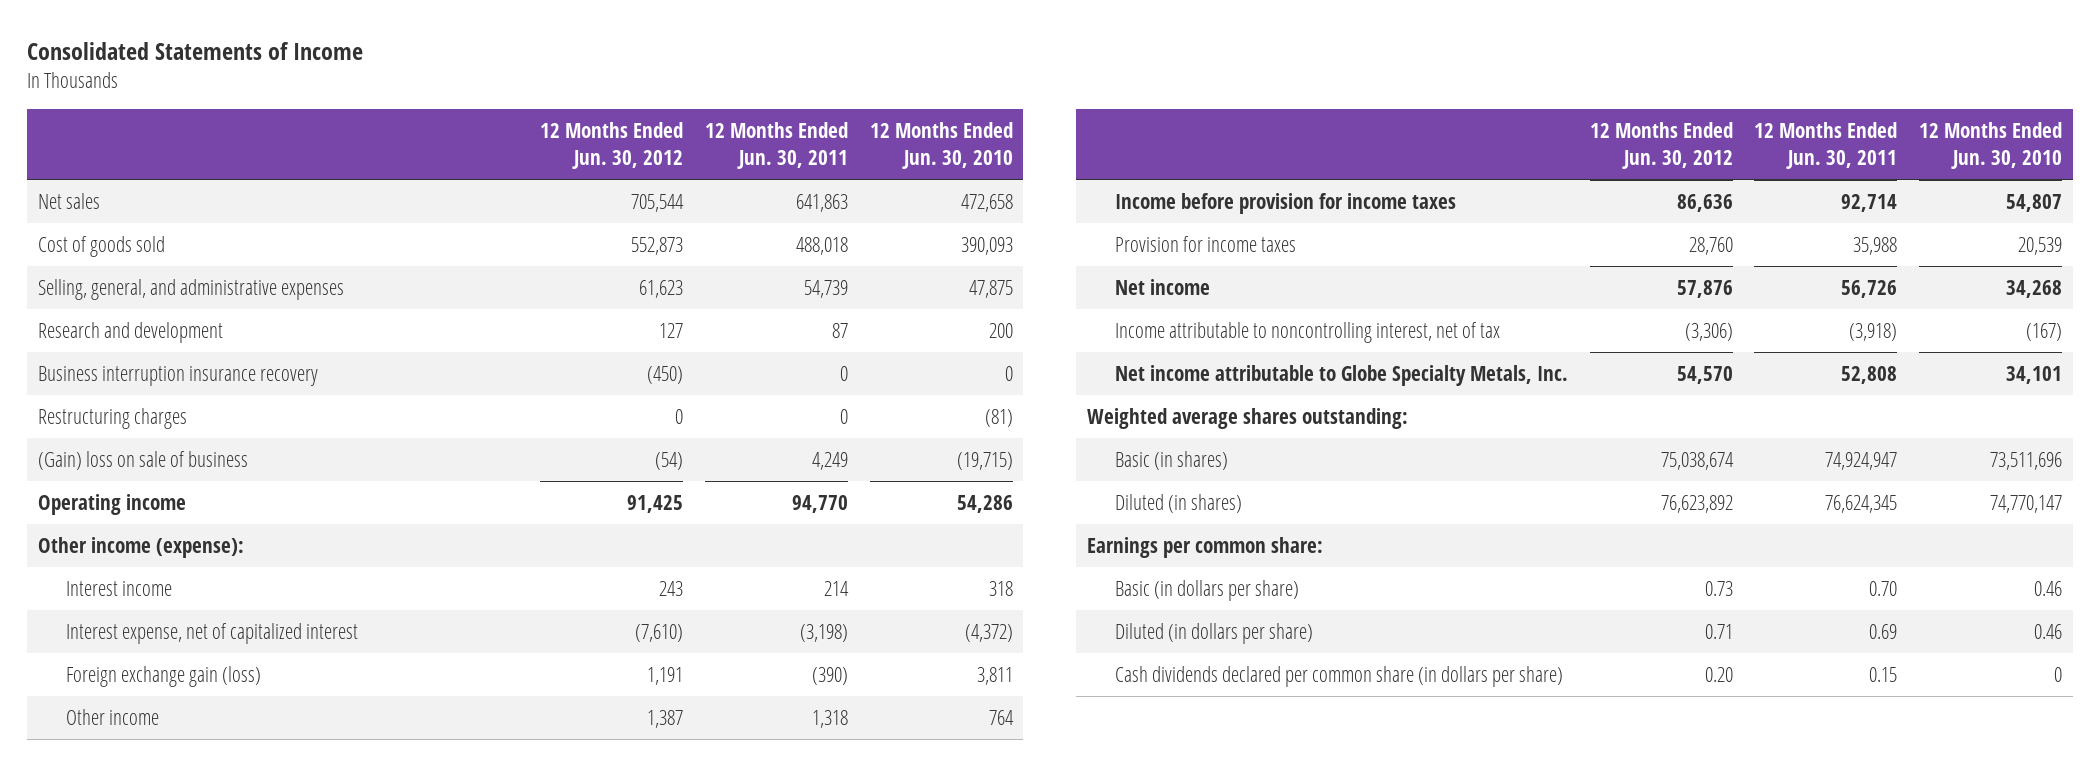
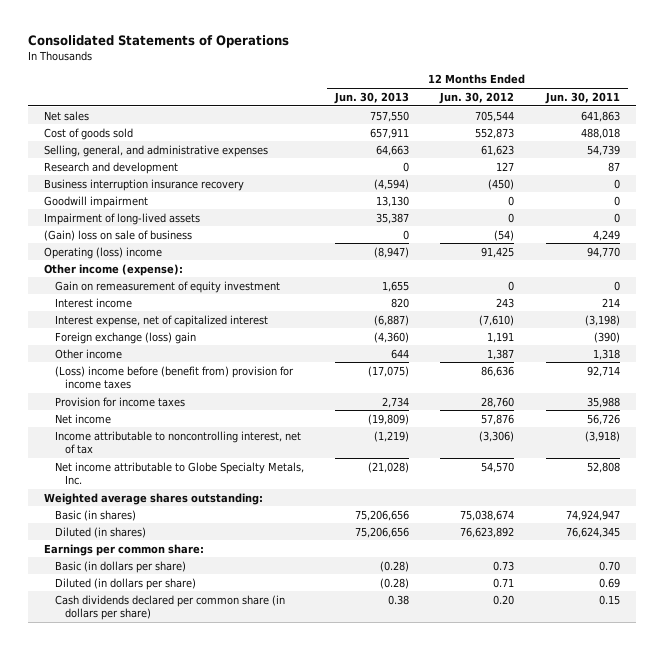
[26,41,363,60] Consolidated Statements of Income -> [27,34,289,48] Consolidated Statements of Operations
[869,122,1013,170] 12 Months Ended Jun. 30, 2010 -> none
none -> [334,91,410,104] Jun. 30, 2013
[37,408,187,430] Restructuring charges -> none
none -> [43,195,148,208] Goodwill impairment
none -> [43,212,200,225] Impairment of long-lived assets
[37,494,186,516] Operating income -> [43,246,162,259] Operating (loss) income
none -> [54,280,280,293] Gain on remeasurement of equity investment
[65,666,261,688] Foreign exchange gain (loss) -> [54,331,196,344] Foreign exchange (loss) gain
[1114,193,1456,215] Income before provision for income taxes -> [54,365,294,390] (Loss) income before (benefit from) provision for income taxes

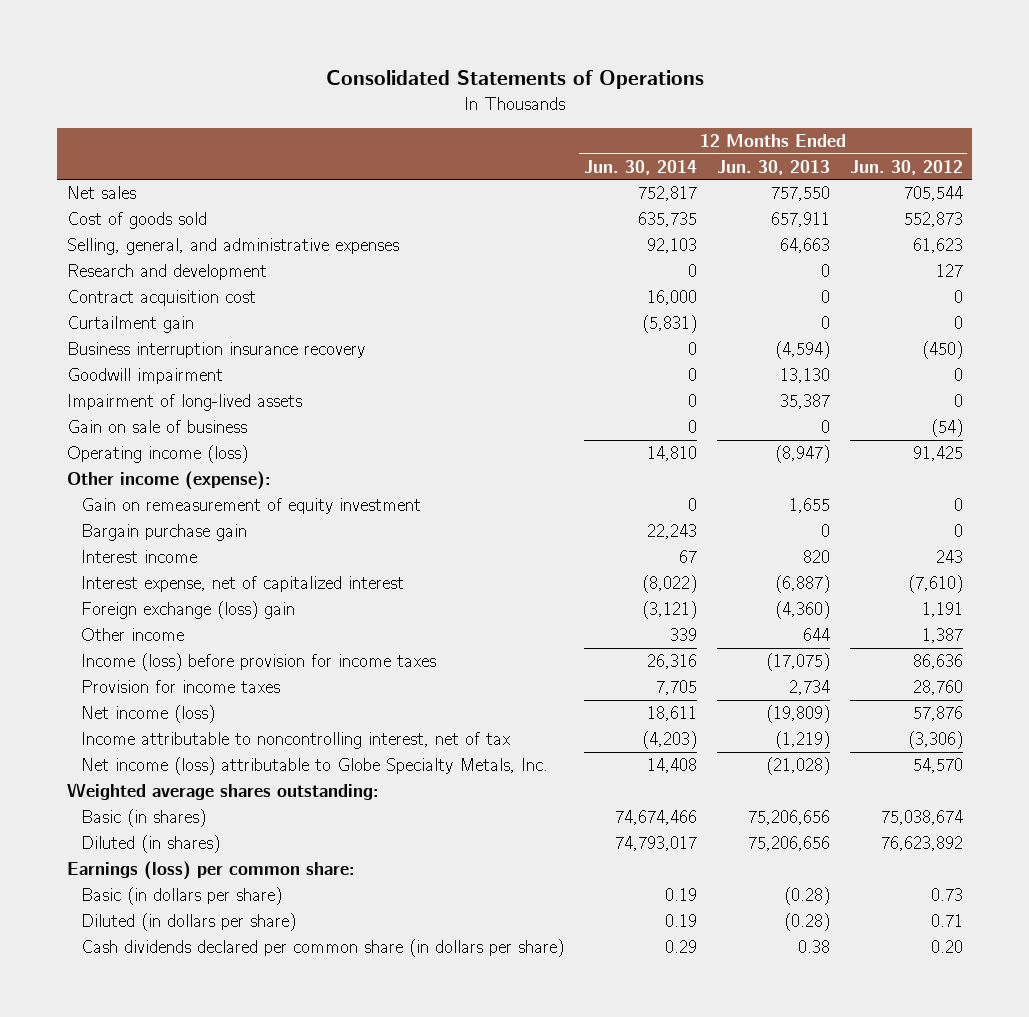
[544,91,620,104] Jun. 30, 2011 -> none
none -> [583,159,697,175] Jun. 30, 2014
none -> [66,290,256,307] Contract acquisition cost
none -> [66,316,194,334] Curtailment gain
[43,229,192,241] (Gain) loss on sale of business -> [66,420,247,434] Gain on sale of business
[43,246,162,259] Operating (loss) income -> [66,445,248,464] Operating income (loss)
none -> [81,524,248,542] Bargain purchase gain
[54,365,294,390] (Loss) income before (benefit from) provision for income taxes -> [81,653,437,672] Income (loss) before provision for income taxes
[54,413,111,424] Net income -> [81,705,216,724] Net income (loss)
[54,461,304,486] Net income attributable to Globe Specialty Metals, Inc. -> [81,757,549,776] Net income (loss) attributable to Globe Specialty Metals, Inc.
[43,543,204,556] Earnings per common share: -> [66,861,355,881] Earnings (loss) per common share:

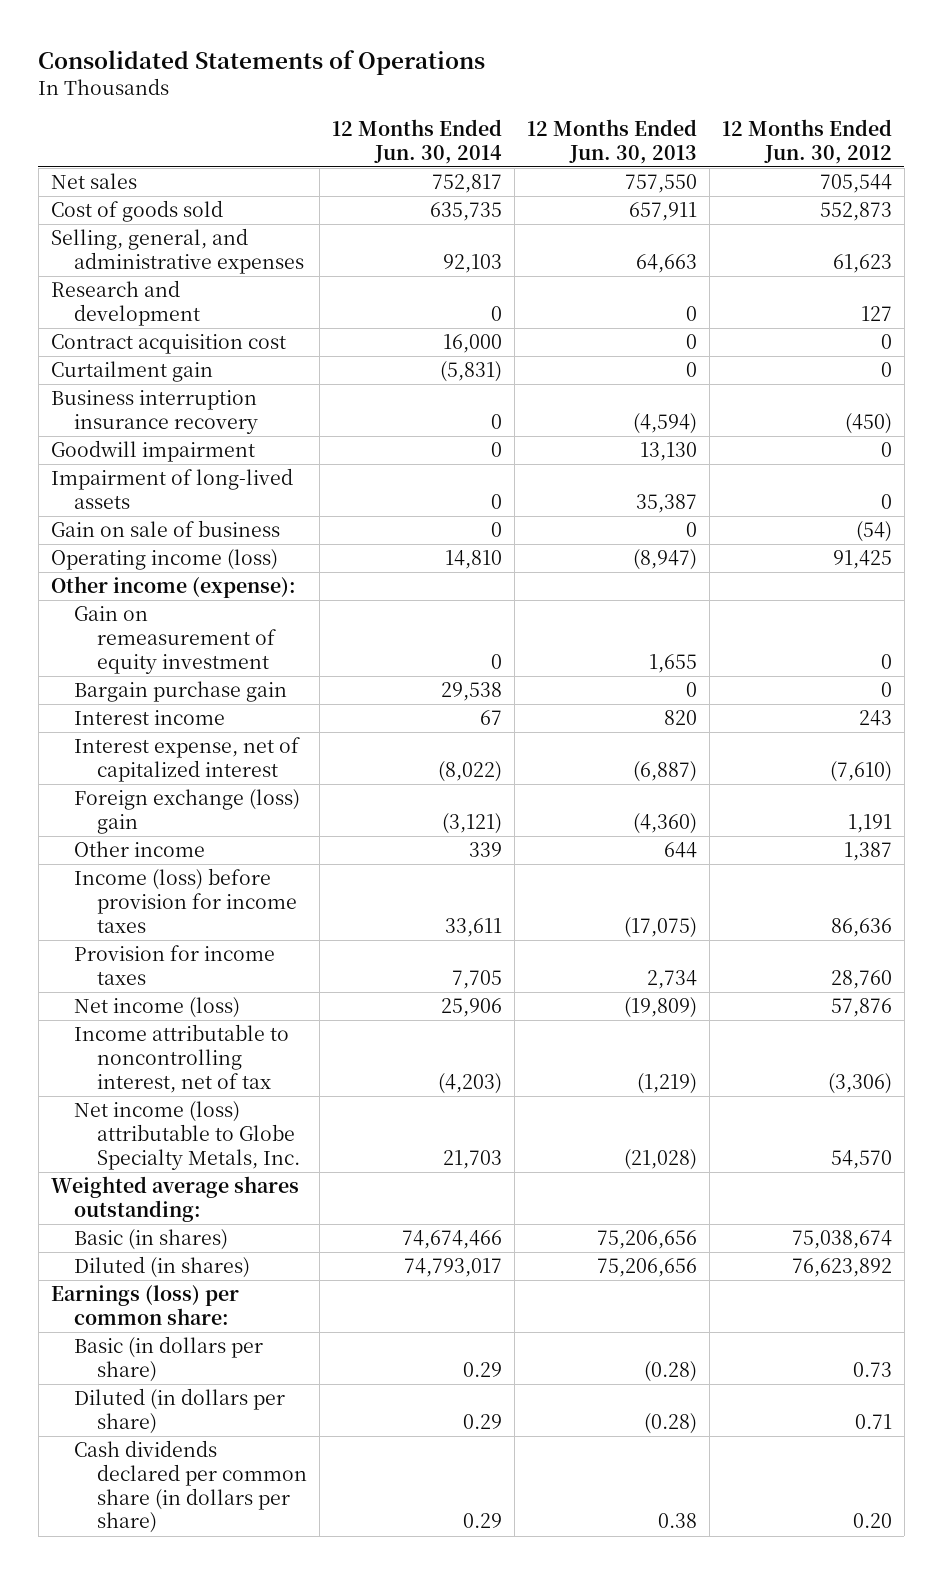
[646,524,697,540] 22,243 -> [440,682,502,702] 29,538
[646,654,697,670] 26,316 -> [444,917,502,937] 33,611
[646,706,697,722] 18,611 -> [440,998,502,1018] 25,906
[646,758,697,774] 14,408 -> [442,1149,502,1169] 21,703
[664,888,697,902] 0.19 -> [462,1362,502,1378] 0.29
[664,914,697,928] 0.19 -> [462,1414,502,1430] 0.29

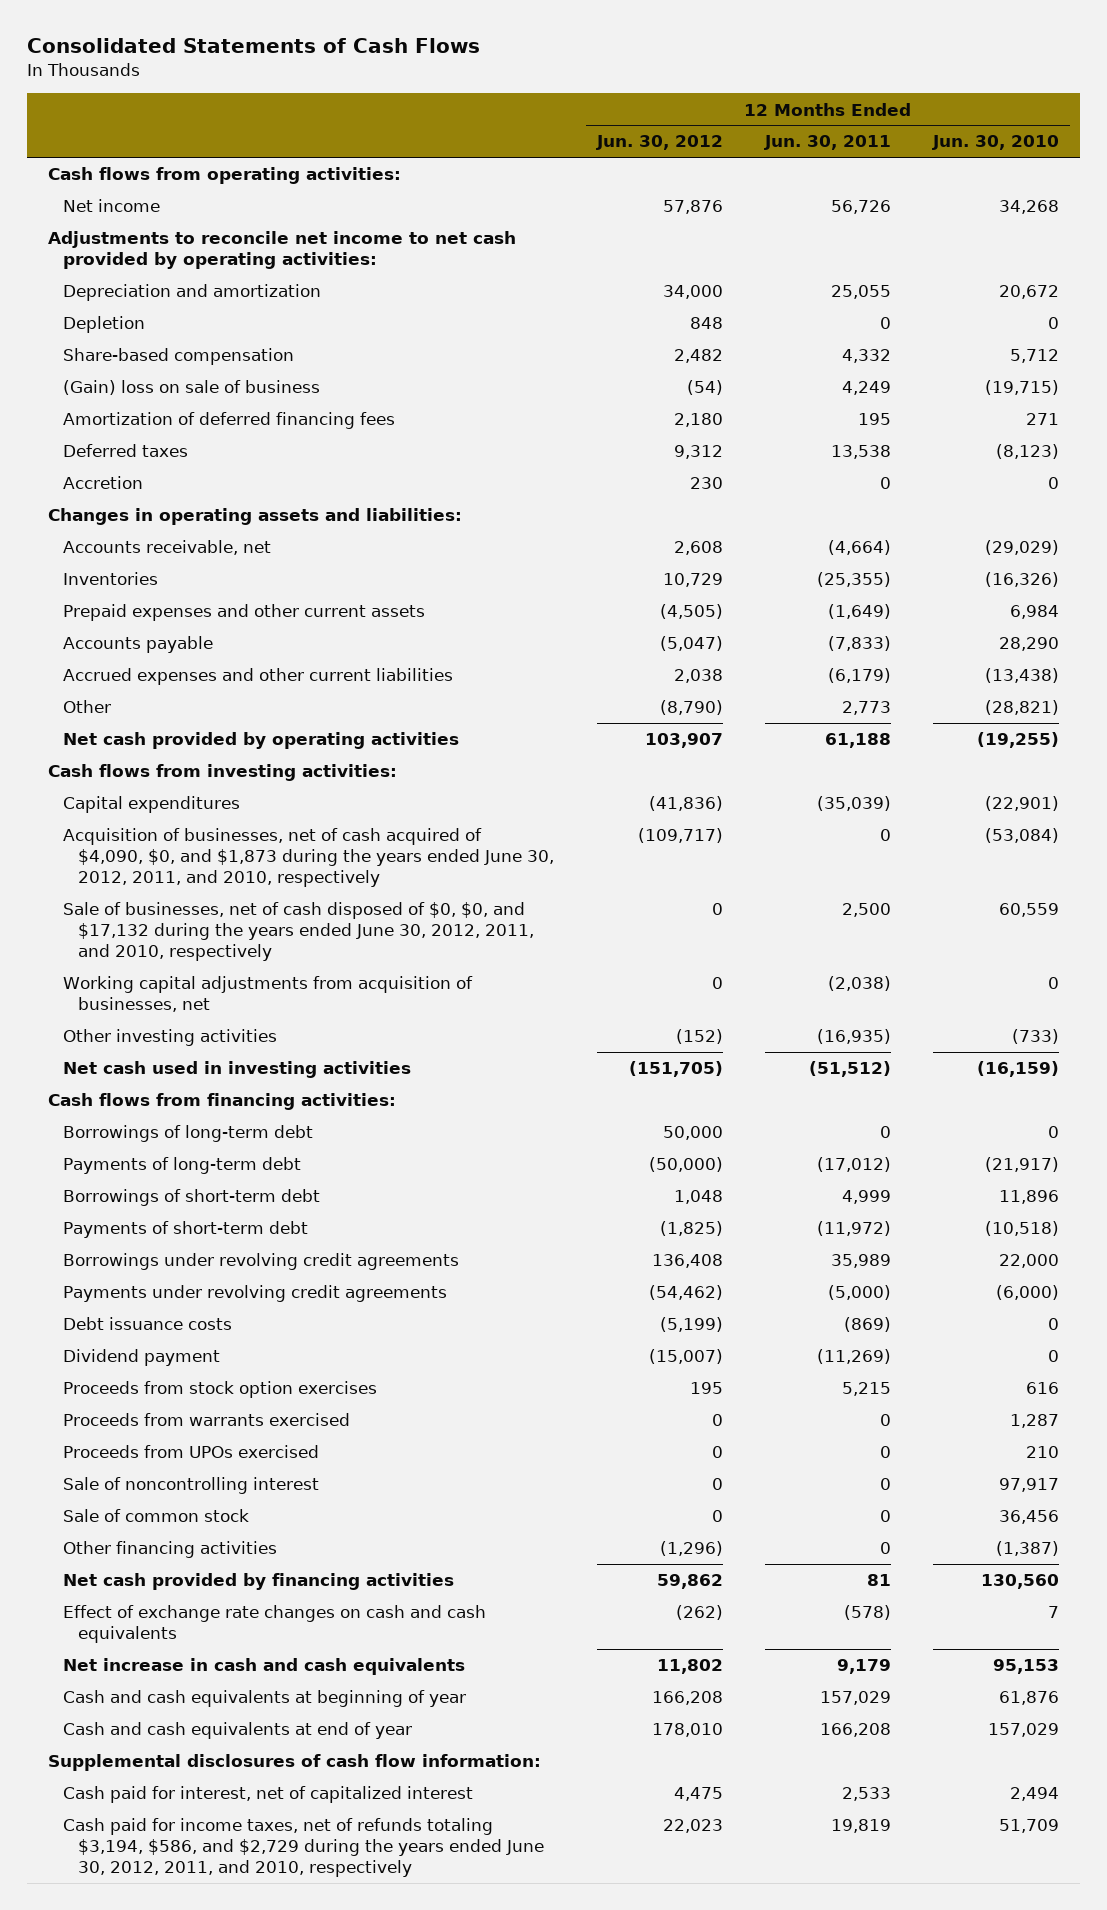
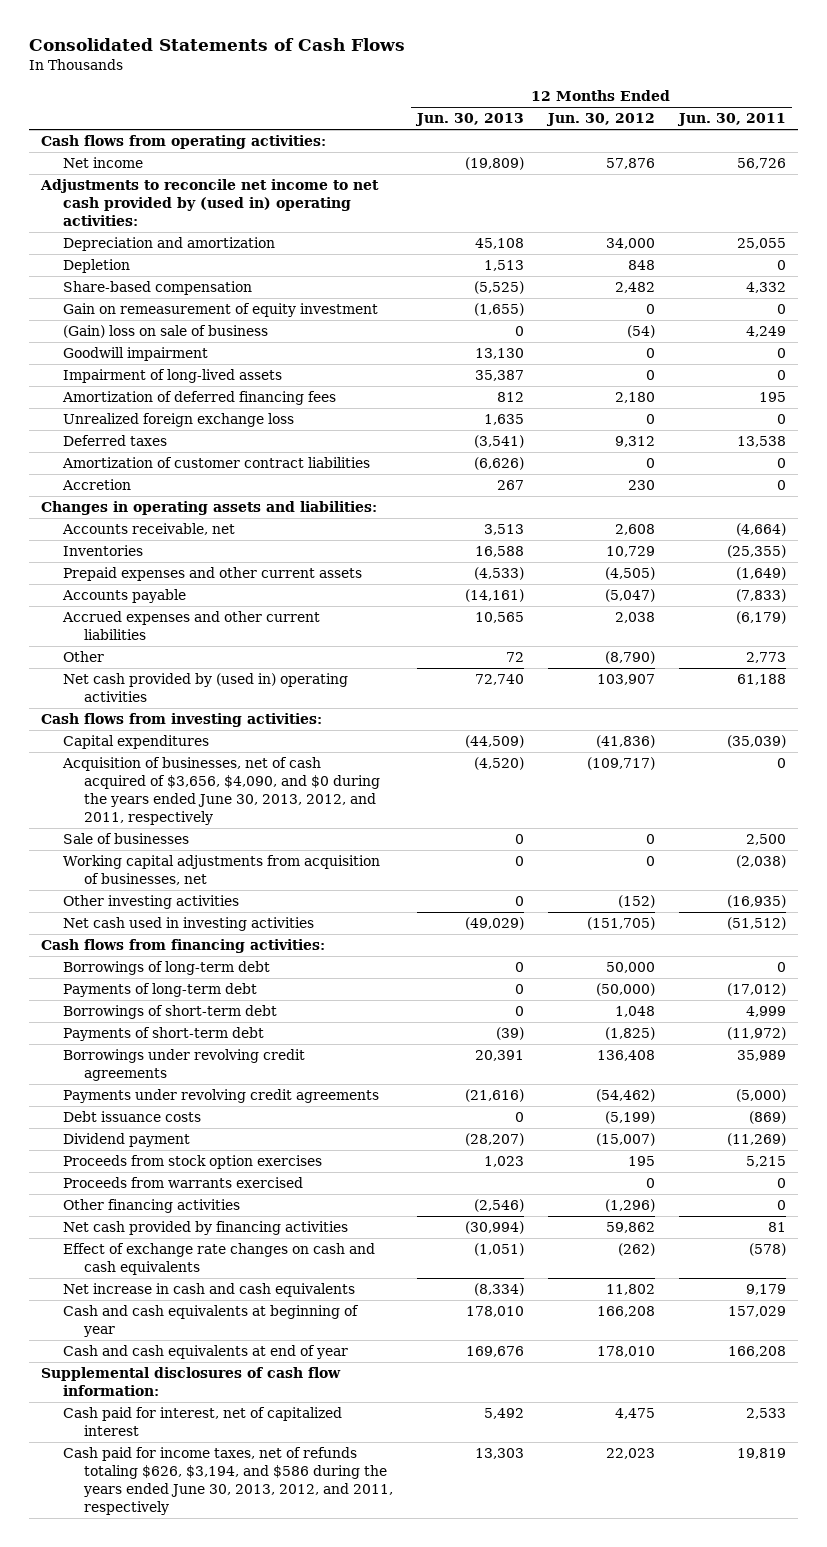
[932,135,1060,151] Jun. 30, 2010 -> none
none -> [415,113,525,127] Jun. 30, 2013
[48,231,517,270] Adjustments to reconcile net income to net cash provided by operating activities: -> [39,179,379,227] Adjustments to reconcile net income to net cash provided by (used in) operating activities:
none -> [62,303,378,318] Gain on remeasurement of equity investment
none -> [62,347,208,362] Goodwill impairment
none -> [62,369,282,384] Impairment of long-lived assets
none -> [62,413,294,428] Unrealized foreign exchange loss
none -> [61,457,370,469] Amortization of customer contract liabilities
[63,732,460,750] Net cash provided by operating activities -> [62,673,348,703] Net cash provided by (used in) operating activities
[63,828,555,888] Acquisition of businesses, net of cash acquired of $4,090, $0, and $1,873 during the years ended June 30, 2012, 2011, and 2010, respectively -> [61,757,381,826] Acquisition of businesses, net of cash acquired of $3,656, $4,090, and $0 during the years ended June 30, 2013, 2012, and 2011, respectively
[63,902,535,962] Sale of businesses, net of cash disposed of $0, $0, and $17,132 during the years ended June 30, 2012, 2011, and 2010, respectively -> [62,833,189,845] Sale of businesses
[63,1445,320,1459] Proceeds from UPOs exercised -> none
[63,1477,320,1495] Sale of noncontrolling interest -> none
[63,1509,250,1523] Sale of common stock -> none
[63,1818,545,1878] Cash paid for income taxes, net of refunds totaling $3,194, $586, and $2,729 during the years ended June 30, 2012, 2011, and 2010, respectively -> [62,1447,394,1516] Cash paid for income taxes, net of refunds totaling $626, $3,194, and $586 during the years ended June 30, 2013, 2012, and 2011, respectively

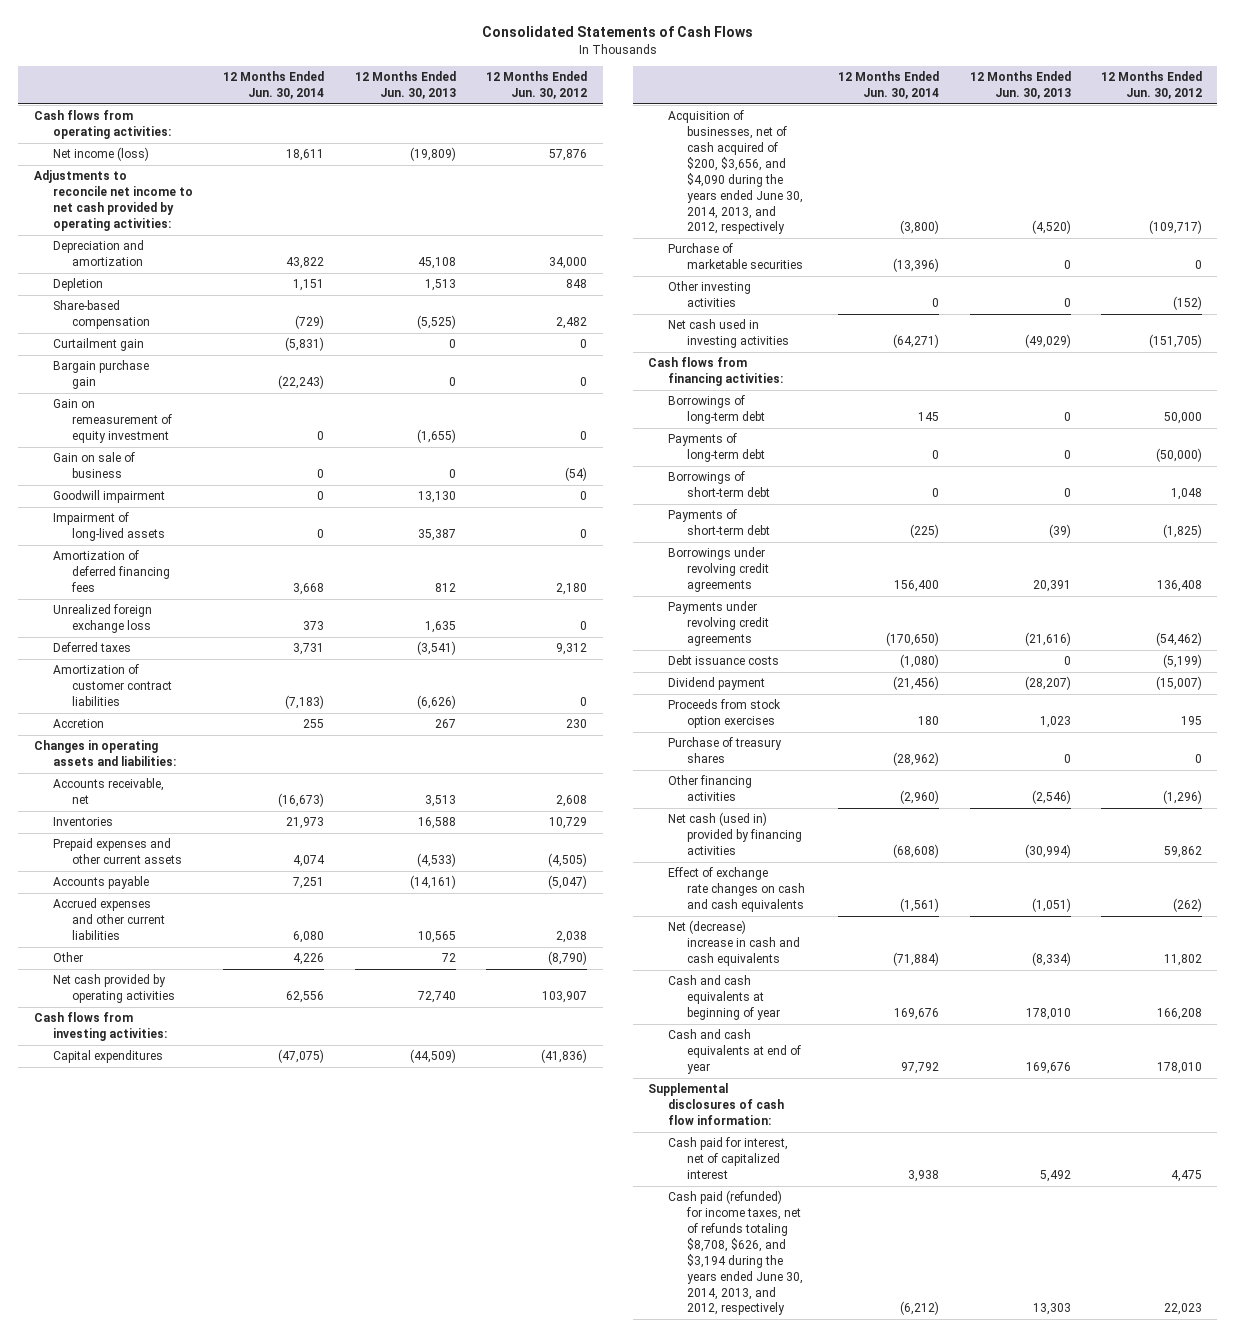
[676,113,786,127] Jun. 30, 2011 -> none
none -> [223,71,325,100] 12 Months Ended Jun. 30, 2014
[62,157,143,169] Net income -> [52,147,149,162] Net income (loss)
[39,179,379,227] Adjustments to reconcile net income to net cash provided by (used in) operating activities: -> [33,170,193,231] Adjustments to reconcile net income to net cash provided by operating activities:
none -> [52,338,144,352] Curtailment gain
none -> [52,360,149,390] Bargain purchase gain
[62,325,268,339] (Gain) loss on sale of business -> [52,452,135,479] Gain on sale of business
[62,673,348,703] Net cash provided by (used in) operating activities -> [52,974,175,1004] Net cash provided by operating activities
[62,833,189,845] Sale of businesses -> none
[62,855,380,886] Working capital adjustments from acquisition of businesses, net -> none
[61,757,381,826] Acquisition of businesses, net of cash acquired of $3,656, $4,090, and $0 during the years ended June 30, 2013, 2012, and 2011, respectively -> [667,110,803,235] Acquisition of businesses, net of cash acquired of $200, $3,656, and $4,090 during the years ended June 30, 2014, 2013, and 2012, respectively
none -> [667,243,803,270] Purchase of marketable securities
[62,1177,303,1189] Proceeds from warrants exercised -> none
none -> [667,737,782,764] Purchase of treasury shares
[62,1221,348,1236] Net cash provided by financing activities -> [667,812,802,856] Net cash (used in) provided by financing activities
[62,1283,355,1298] Net increase in cash and cash equivalents -> [667,920,800,967] Net (decrease) increase in cash and cash equivalents
[62,1447,394,1516] Cash paid for income taxes, net of refunds totaling $626, $3,194, and $586 during the years ended June 30, 2013, 2012, and 2011, respectively -> [667,1190,803,1316] Cash paid (refunded) for income taxes, net of refunds totaling $8,708, $626, and $3,194 during the years ended June 30, 2014, 2013, and 2012, respectively

